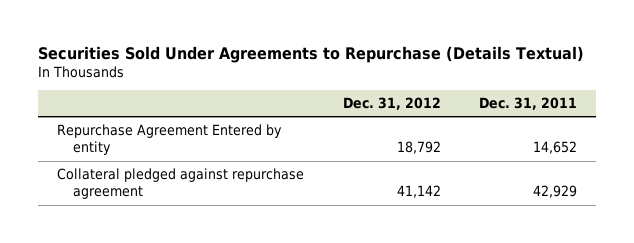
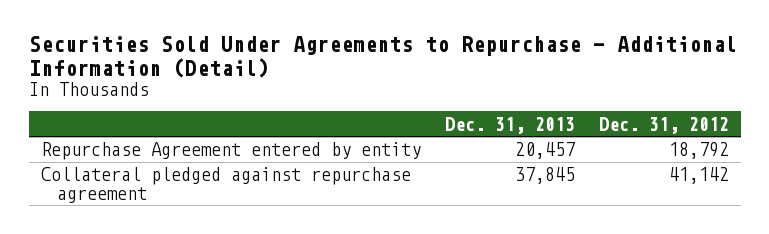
[37,45,584,63] Securities Sold Under Agreements to Repurchase (Details Textual) -> [28,36,737,78] Securities Sold Under Agreements to Repurchase - Additional Information (Detail)
[479,96,578,110] Dec. 31, 2011 -> none
none -> [444,116,575,134] Dec. 31, 2013
[57,124,283,156] Repurchase Agreement Entered by entity -> [40,142,421,161] Repurchase Agreement entered by entity

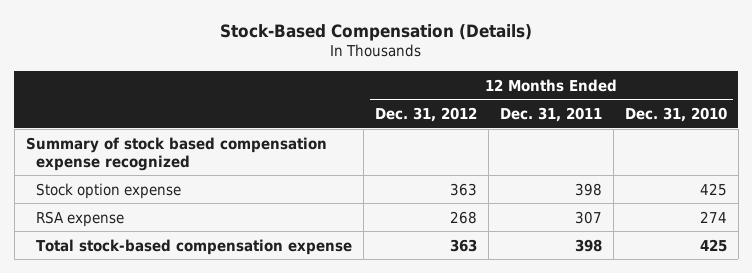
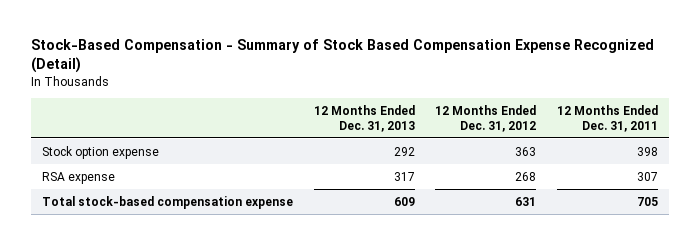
[220,23,533,41] Stock-Based Compensation (Details) -> [31,39,655,74] Stock-Based Compensation - Summary of Stock Based Compensation Expense Recognized (Detail)
[624,106,727,122] Dec. 31, 2010 -> none
none -> [313,104,415,133] 12 Months Ended Dec. 31, 2013
[25,136,327,171] Summary of stock based compensation expense recognized -> none
[450,238,478,252] 363 -> [515,196,537,206] 631
[575,238,603,252] 398 -> [637,196,659,206] 705

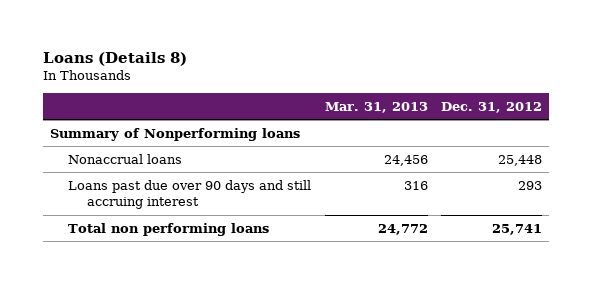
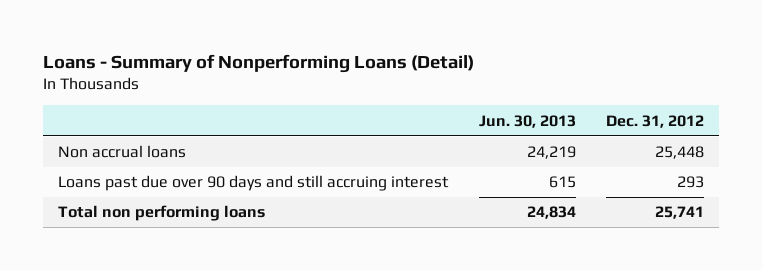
[42,51,187,66] Loans (Details 8) -> [42,53,474,73] Loans - Summary of Nonperforming Loans (Detail)
[324,101,428,113] Mar. 31, 2013 -> none
none -> [478,114,576,128] Jun. 30, 2013
[49,127,300,141] Summary of Nonperforming loans -> none
[68,153,183,164] Nonaccrual loans -> [58,145,187,159] Non accrual loans

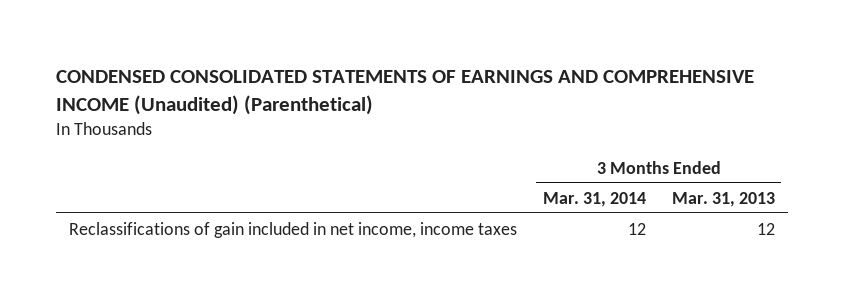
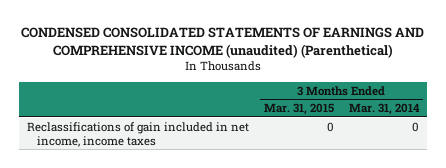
[55,70,754,116] CONDENSED CONSOLIDATED STATEMENTS OF EARNINGS AND COMPREHENSIVE INCOME (Unaudited) (Parenthetical) -> [20,27,424,58] CONDENSED CONSOLIDATED STATEMENTS OF EARNINGS AND COMPREHENSIVE INCOME (unaudited) (Parenthetical)
[671,191,775,207] Mar. 31, 2013 -> none
none -> [263,103,334,116] Mar. 31, 2015
[627,222,646,235] 12 -> [411,121,419,132] 0

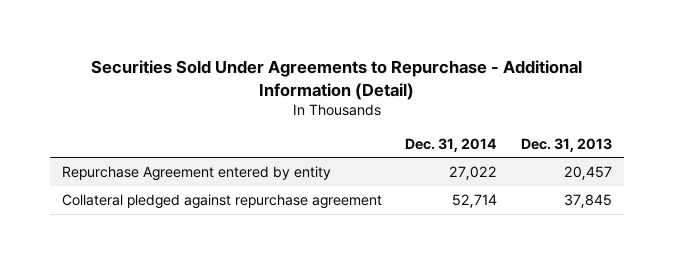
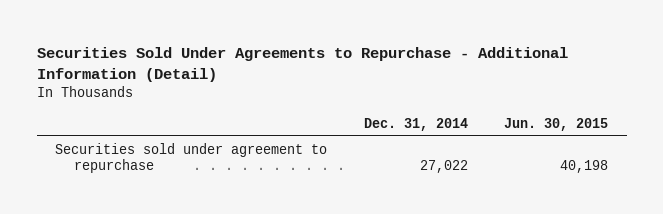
[520,137,612,152] Dec. 31, 2013 -> none
none -> [504,117,609,131] Jun. 30, 2015
[61,193,382,209] Collateral pledged against repurchase agreement -> none
[61,165,331,181] Repurchase Agreement entered by entity -> [55,142,328,173] Securities sold under agreement to repurchase

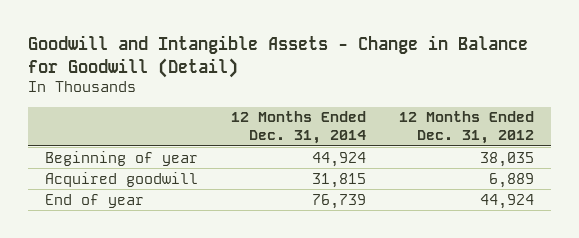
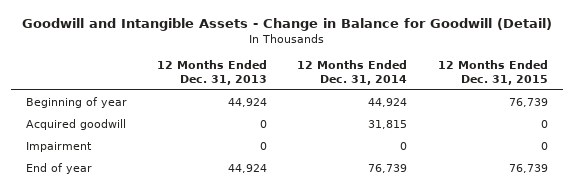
[399,111,535,145] 12 Months Ended Dec. 31, 2012 -> none
none -> [157,60,268,85] 12 Months Ended Dec. 31, 2013
none -> [437,60,548,85] 12 Months Ended Dec. 31, 2015
none -> [25,141,92,152] Impairment

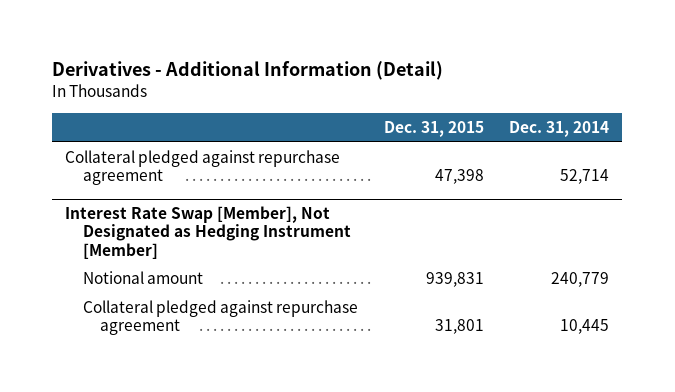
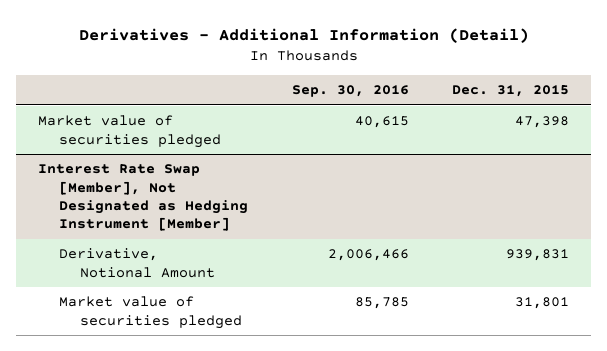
[509,120,610,137] Dec. 31, 2014 -> none
none -> [291,85,409,98] Sep. 30, 2016
[65,150,341,186] Collateral pledged against repurchase agreement -> [38,115,222,148] Market value of securities pledged
[82,271,203,285] Notional amount -> [59,248,216,278] Derivative, Notional Amount
[82,300,358,336] Collateral pledged against repurchase agreement -> [59,296,243,329] Market value of securities pledged

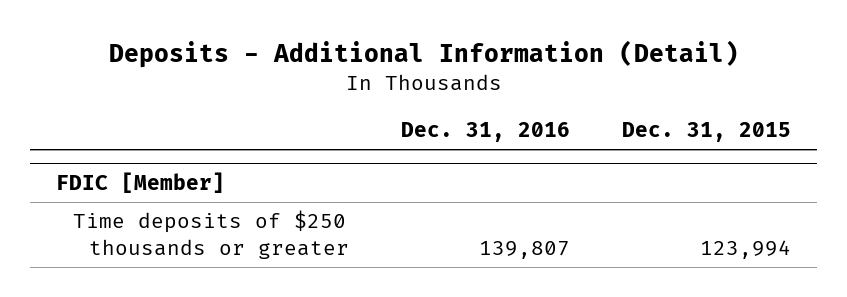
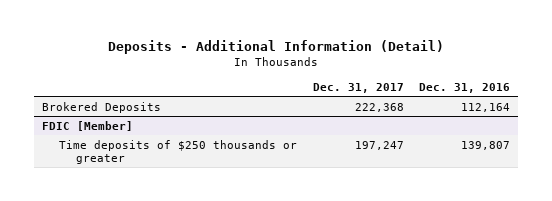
[621,122,791,143] Dec. 31, 2015 -> none
none -> [312,82,404,93] Dec. 31, 2017
none -> [41,101,161,113] Brokered Deposits

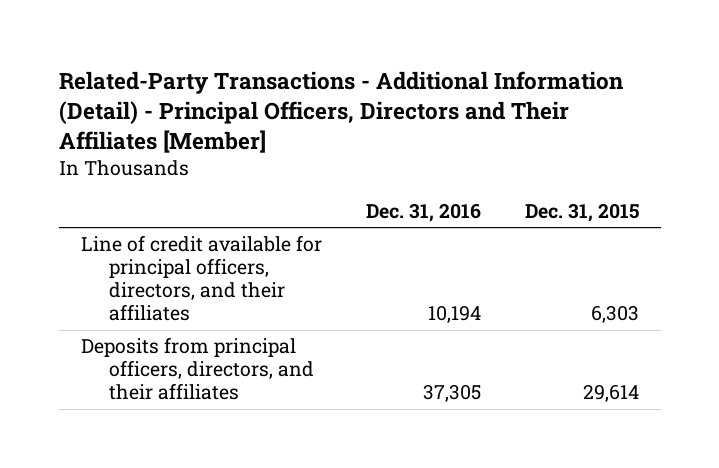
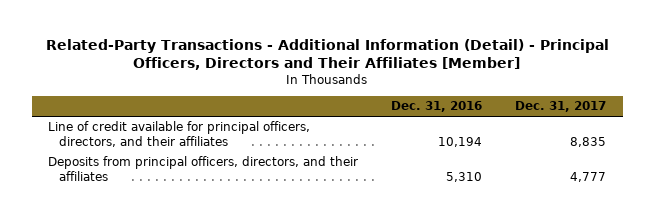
[524,203,639,223] Dec. 31, 2015 -> none
none -> [515,101,607,113] Dec. 31, 2017
[422,384,481,403] 37,305 -> [446,171,483,182] 5,310

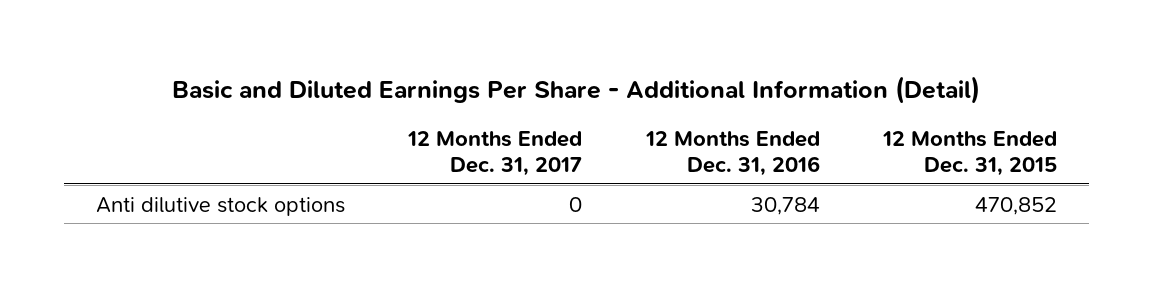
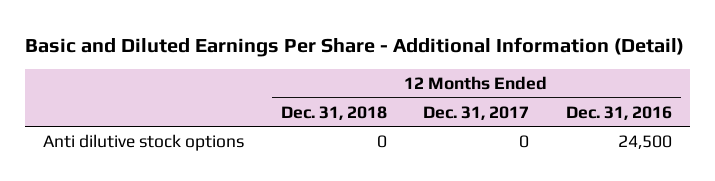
[882,131,1058,177] 12 Months Ended Dec. 31, 2015 -> none
none -> [280,105,387,120] Dec. 31, 2018
[750,196,820,215] 30,784 -> [617,134,672,149] 24,500

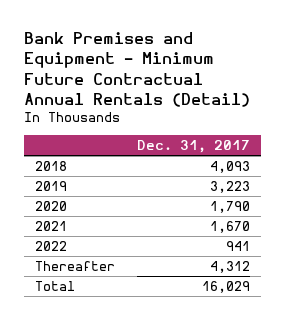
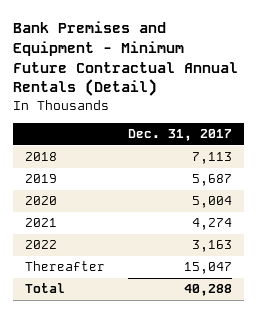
[209,160,250,173] 4,093 -> [192,152,233,165] 7,113
[209,180,250,193] 3,223 -> [192,174,233,187] 5,687
[209,200,250,213] 1,790 -> [192,196,233,209] 5,004
[209,220,250,233] 1,670 -> [192,218,233,231] 4,274
[225,240,250,251] 941 -> [192,240,233,253] 3,163
[209,260,250,273] 4,312 -> [184,262,233,275] 15,047
[201,280,250,293] 16,029 -> [184,284,233,297] 40,288

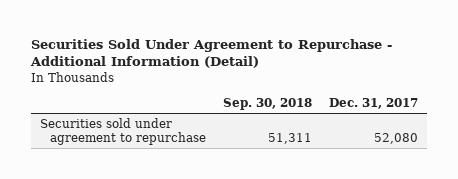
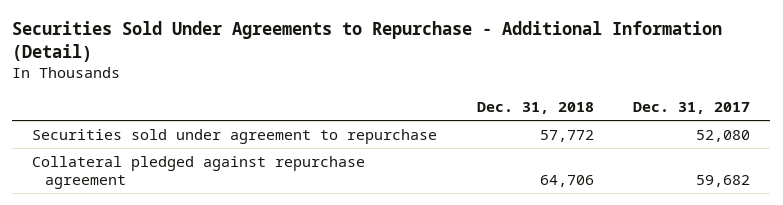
[30,38,393,69] Securities Sold Under Agreement to Repurchase - Additional Information (Detail) -> [12,21,723,63] Securities Sold Under Agreements to Repurchase - Additional Information (Detail)
[223,98,313,111] Sep. 30, 2018 -> none
none -> [476,101,594,114] Dec. 31, 2018
none -> [32,155,366,189] Collateral pledged against repurchase agreement

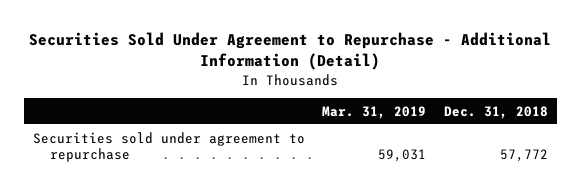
[12,21,723,63] Securities Sold Under Agreements to Repurchase - Additional Information (Detail) -> [29,32,552,71] Securities Sold Under Agreement to Repurchase - Additional Information (Detail)
[633,101,751,114] Dec. 31, 2017 -> none
none -> [322,105,427,119] Mar. 31, 2019
[32,155,366,189] Collateral pledged against repurchase agreement -> none

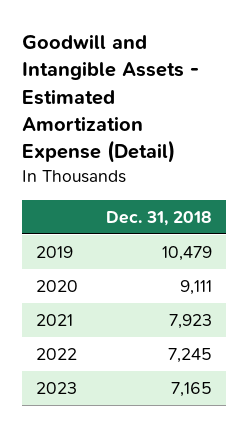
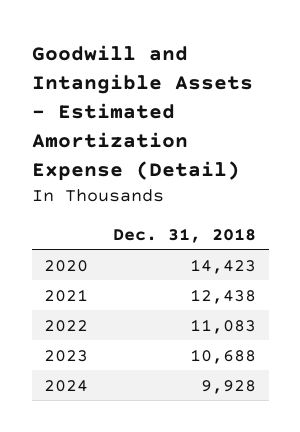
[35,246,73,259] 2019 -> none
[179,280,212,296] 9,111 -> [190,258,257,274] 14,423
[168,314,212,330] 7,923 -> [190,288,257,304] 12,438
[167,348,212,364] 7,245 -> [190,318,257,334] 11,083
[170,382,212,398] 7,165 -> [190,348,257,364] 10,688
none -> [44,379,89,392] 2024

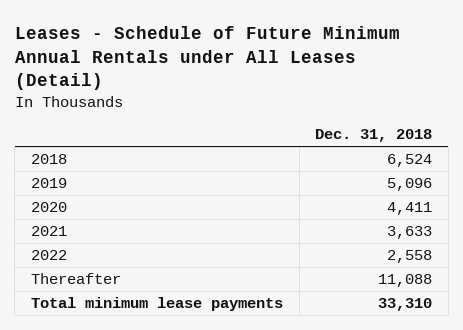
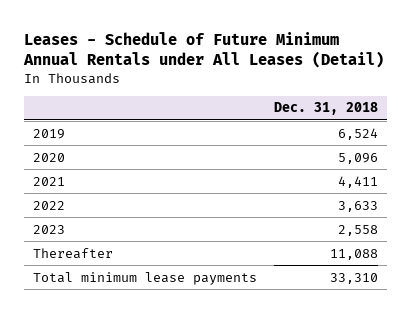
[31,153,68,164] 2018 -> [32,128,65,139] 2019
[31,177,68,188] 2019 -> [32,152,65,162] 2020
[31,201,68,212] 2020 -> [32,176,65,186] 2021
[31,225,68,236] 2021 -> [32,200,65,210] 2022
[31,249,68,260] 2022 -> [32,224,65,234] 2023

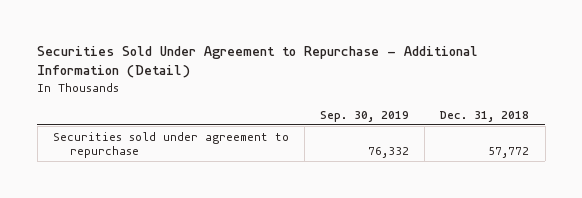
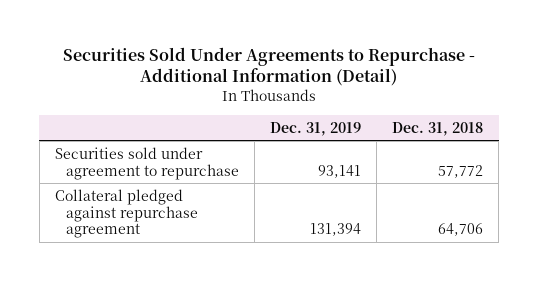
[37,46,479,79] Securities Sold Under Agreement to Repurchase - Additional Information (Detail) -> [62,46,475,87] Securities Sold Under Agreements to Repurchase - Additional Information (Detail)
[320,110,410,122] Sep. 30, 2019 -> none
none -> [270,121,362,136] Dec. 31, 2019
none -> [54,188,199,239] Collateral pledged against repurchase agreement

